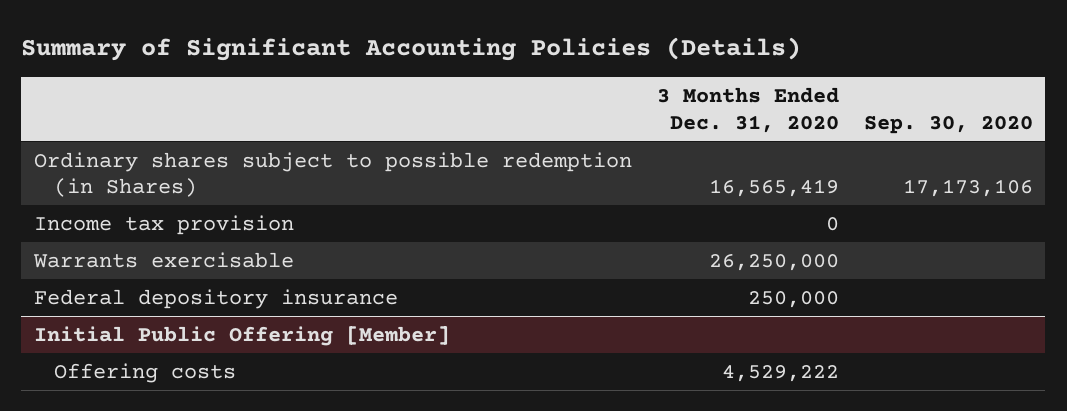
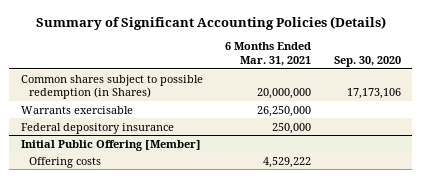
[656,87,839,133] 3 Months Ended Dec. 31, 2020 -> none
none -> [225,42,312,67] 6 Months Ended Mar. 31, 2021
[33,214,294,235] Income tax provision -> none
[33,151,632,198] Ordinary shares subject to possible redemption (in Shares) -> [20,74,203,100] Common shares subject to possible redemption (in Shares)

